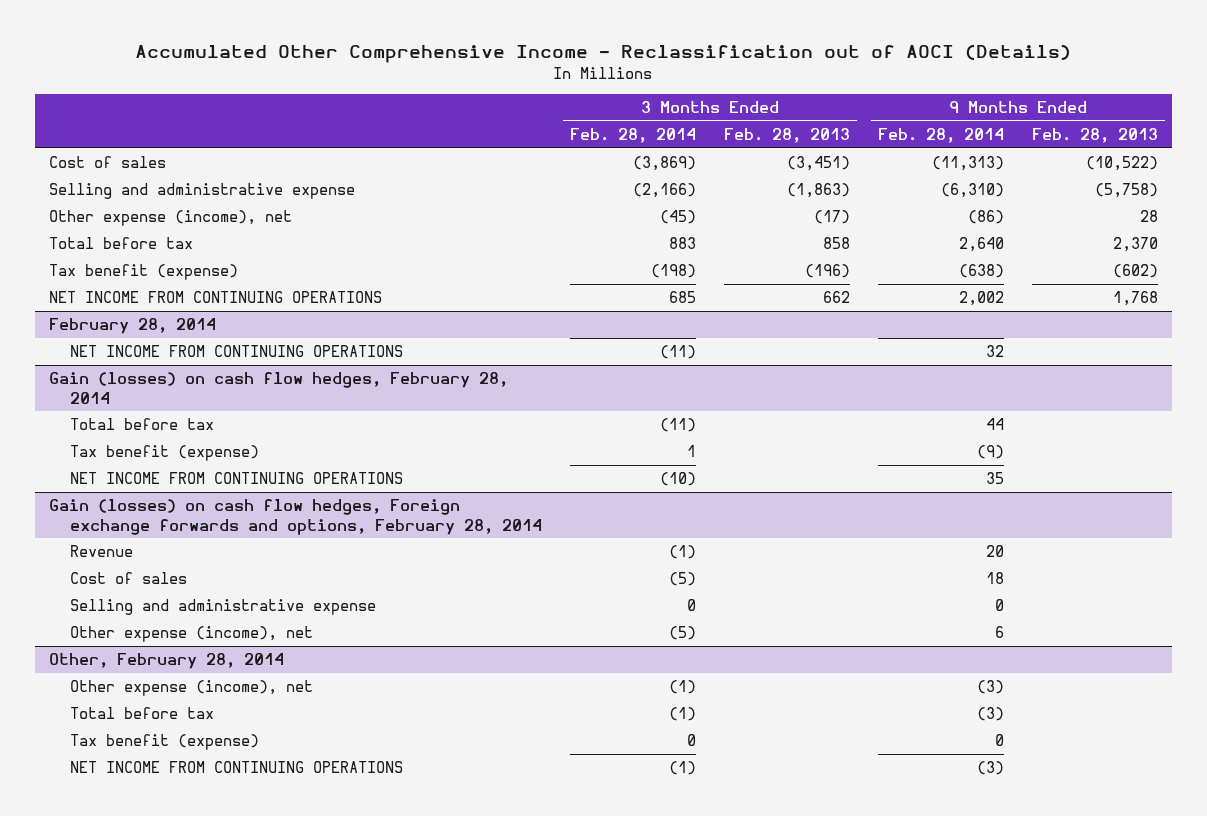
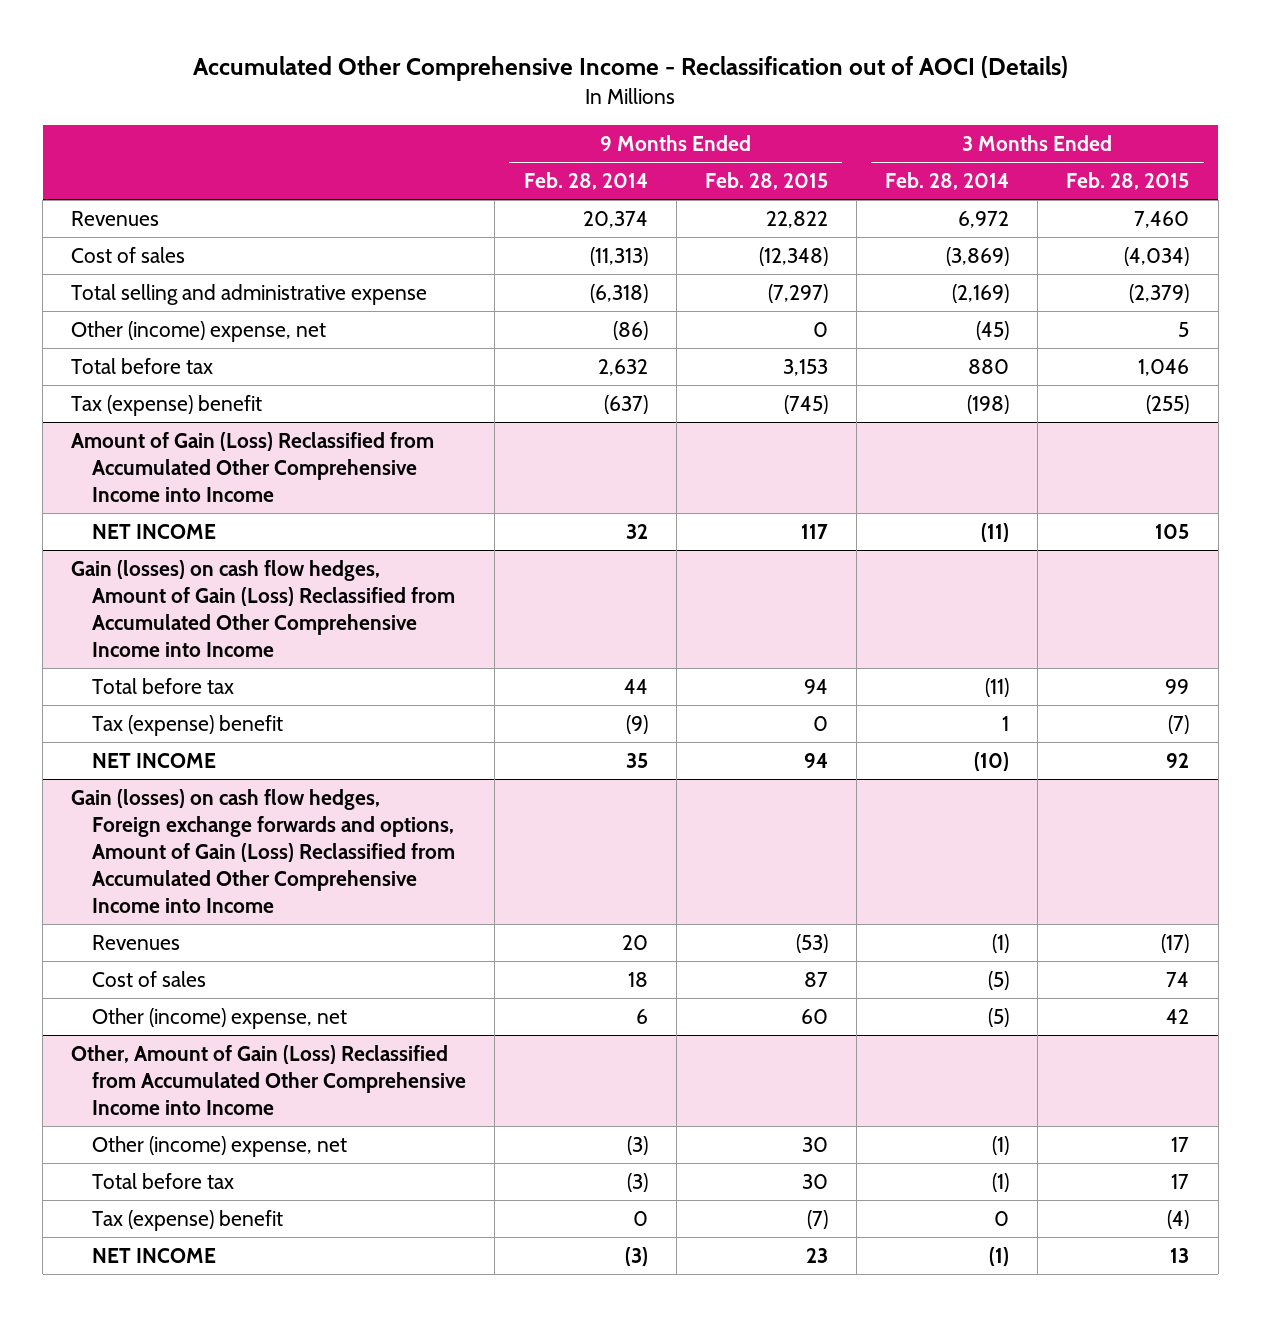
[724,128,851,144] Feb. 28, 2013 -> none
[1032,128,1159,144] Feb. 28, 2013 -> none
none -> [704,172,828,191] Feb. 28, 2015
none -> [1066,172,1190,191] Feb. 28, 2015
none -> [71,211,160,227] Revenues
[48,318,216,335] February 28, 2014 -> none
[69,345,403,358] NET INCOME FROM CONTINUING OPERATIONS -> none
[48,372,508,404] Gain (losses) on cash flow hedges, February 28, 2014 -> none
[48,183,355,200] Selling and administrative expense -> [71,284,428,306] Total selling and administrative expense
[632,183,696,199] (2,166) -> [952,284,1010,304] (2,169)
[941,183,1005,199] (6,310) -> [589,284,648,304] (6,318)
[48,210,292,227] Other expense (income), net -> [71,321,327,343] Other (income) expense, net
[668,237,696,250] 883 -> [968,359,1010,375] 880
[959,237,1005,253] 2,640 -> [597,359,648,377] 2,632
[48,264,238,281] Tax benefit (expense) -> [71,395,263,417] Tax (expense) benefit
[959,264,1005,279] (638) -> [603,395,648,415] (637)
none -> [71,432,435,502] Amount of Gain (Loss) Reclassified from Accumulated Other Comprehensive Income into Income
[48,291,382,304] NET INCOME FROM CONTINUING OPERATIONS -> [92,524,217,540] NET INCOME
[668,291,696,304] 685 -> [981,523,1010,543] (11)
[959,291,1005,307] 2,002 -> [625,524,648,540] 32
none -> [71,560,456,657] Gain (losses) on cash flow hedges, Amount of Gain (Loss) Reclassified from Accumulated Other Comprehensive Income into Income
[48,499,542,535] Gain (losses) on cash flow hedges, Foreign exchange forwards and options, February 28, 2014 -> none
[69,545,133,558] Revenue -> none
[69,445,259,462] Tax benefit (expense) -> [92,715,284,737] Tax (expense) benefit
[69,472,403,485] NET INCOME FROM CONTINUING OPERATIONS -> [92,753,217,769] NET INCOME
none -> [71,789,456,913] Gain (losses) on cash flow hedges, Foreign exchange forwards and options, Amount of Gain (Loss) Reclassified from Accumulated Other Comprehensive Income into Income
none -> [92,935,181,951] Revenues
[69,599,376,616] Selling and administrative expense -> none
[48,653,284,670] Other, February 28, 2014 -> none
[69,626,313,643] Other expense (income), net -> [92,1008,348,1030] Other (income) expense, net
none -> [71,1045,467,1115] Other, Amount of Gain (Loss) Reclassified from Accumulated Other Comprehensive Income into Income
[69,680,313,697] Other expense (income), net -> [92,1136,348,1158] Other (income) expense, net
[69,734,259,751] Tax benefit (expense) -> [92,1210,284,1232] Tax (expense) benefit
[69,761,403,774] NET INCOME FROM CONTINUING OPERATIONS -> [92,1248,217,1264] NET INCOME

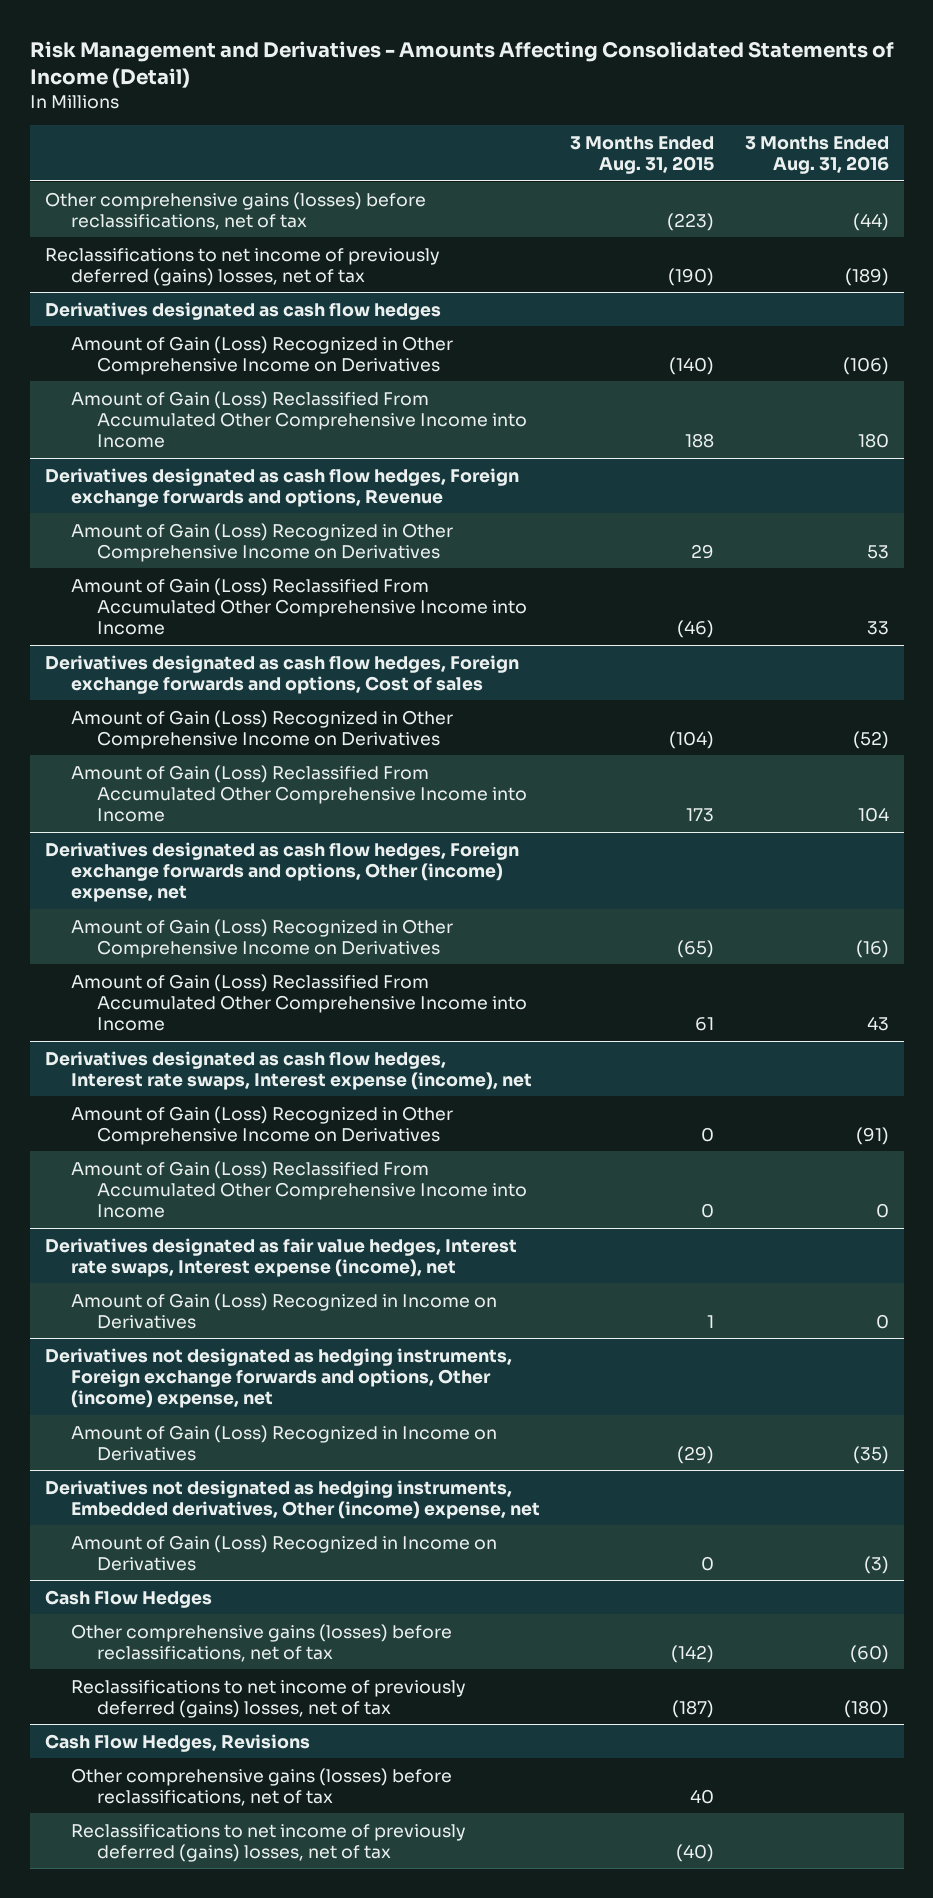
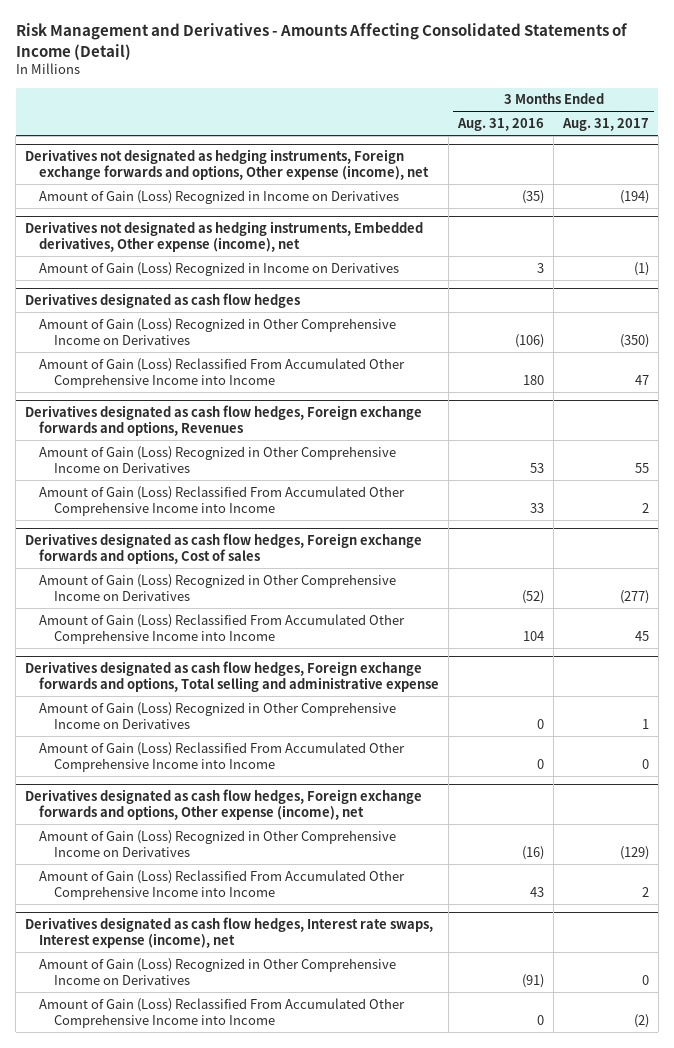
[570,135,715,174] 3 Months Ended Aug. 31, 2015 -> none
none -> [561,117,649,131] Aug. 31, 2017
[44,191,426,230] Other comprehensive gains (losses) before reclassifications, net of tax -> none
[44,247,440,286] Reclassifications to net income of previously deferred (gains) losses, net of tax -> none
none -> [25,148,430,181] Derivatives not designated as hedging instruments, Foreign exchange forwards and options, Other expense (income), net
none -> [39,189,400,204] Amount of Gain (Loss) Recognized in Income on Derivatives
none -> [25,220,424,253] Derivatives not designated as hedging instruments, Embedded derivatives, Other expense (income), net
none -> [39,261,400,276] Amount of Gain (Loss) Recognized in Income on Derivatives
[44,467,519,507] Derivatives designated as cash flow hedges, Foreign exchange forwards and options, Revenue -> [25,404,423,437] Derivatives designated as cash flow hedges, Foreign exchange forwards and options, Revenues
none -> [25,660,440,693] Derivatives designated as cash flow hedges, Foreign exchange forwards and options, Total selling and administrative expense
none -> [39,701,397,730] Amount of Gain (Loss) Recognized in Other Comprehensive Income on Derivatives
none -> [39,741,406,773] Amount of Gain (Loss) Reclassified From Accumulated Other Comprehensive Income into Income
[44,841,519,903] Derivatives designated as cash flow hedges, Foreign exchange forwards and options, Other (income) expense, net -> [25,788,423,821] Derivatives designated as cash flow hedges, Foreign exchange forwards and options, Other expense (income), net
[44,1237,517,1277] Derivatives designated as fair value hedges, Interest rate swaps, Interest expense (income), net -> none
[70,1292,497,1329] Amount of Gain (Loss) Recognized in Income on Derivatives -> none
[44,1347,512,1409] Derivatives not designated as hedging instruments, Foreign exchange forwards and options, Other (income) expense, net -> none
[70,1424,497,1461] Amount of Gain (Loss) Recognized in Income on Derivatives -> none
[44,1479,540,1519] Derivatives not designated as hedging instruments, Embedded derivatives, Other (income) expense, net -> none
[70,1534,497,1571] Amount of Gain (Loss) Recognized in Income on Derivatives -> none
[44,1589,212,1608] Cash Flow Hedges -> none
[70,1623,452,1662] Other comprehensive gains (losses) before reclassifications, net of tax -> none
[70,1679,466,1718] Reclassifications to net income of previously deferred (gains) losses, net of tax -> none
[44,1733,310,1752] Cash Flow Hedges, Revisions -> none
[70,1767,452,1806] Other comprehensive gains (losses) before reclassifications, net of tax -> none
[70,1823,466,1862] Reclassifications to net income of previously deferred (gains) losses, net of tax -> none

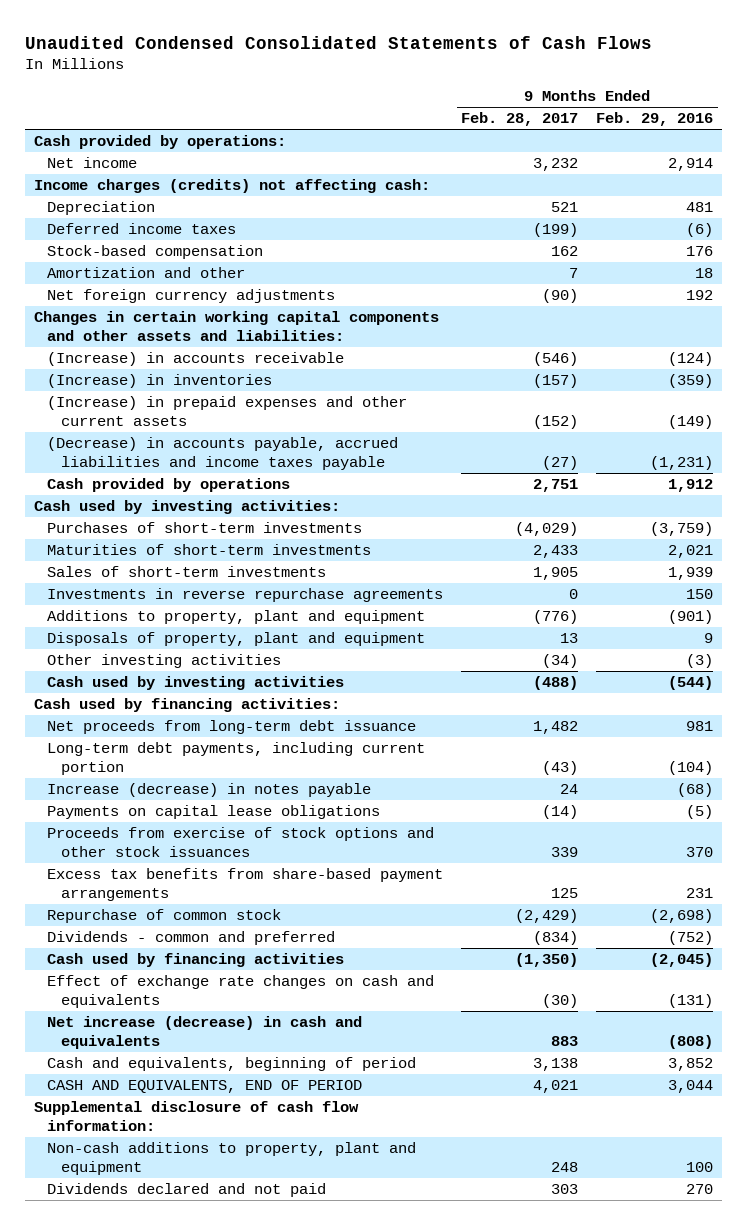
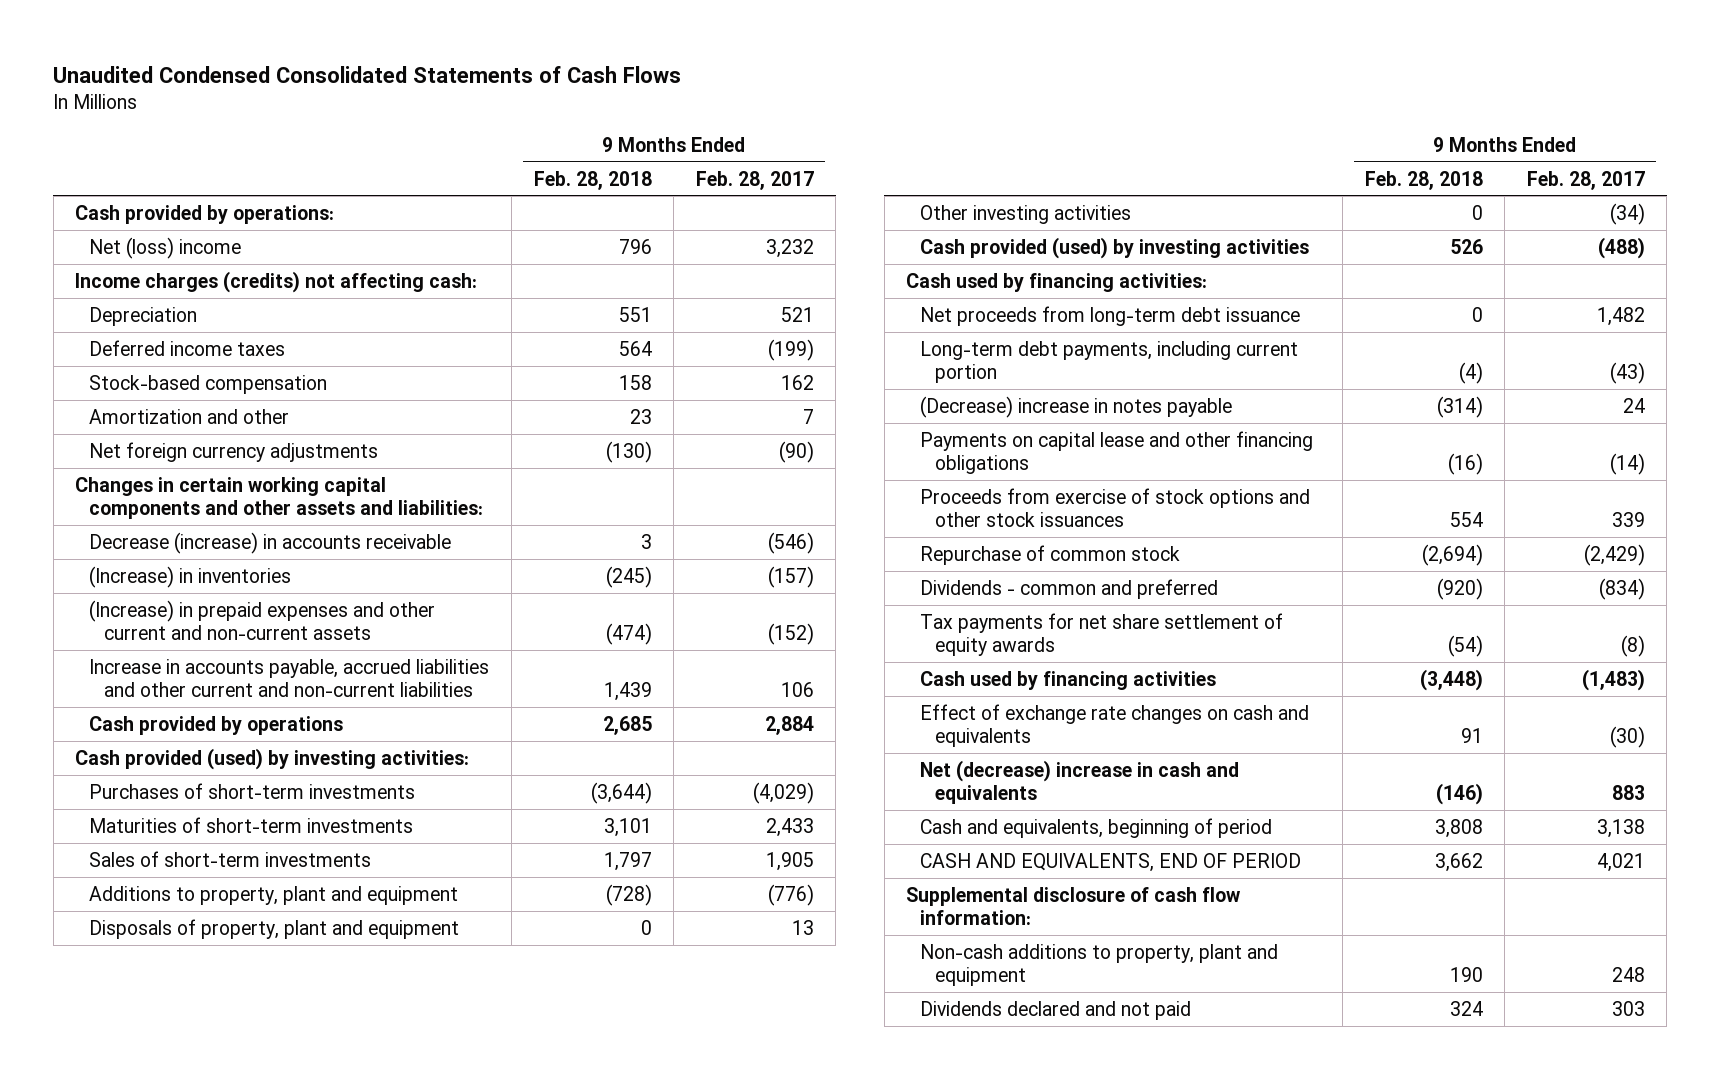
[596,112,714,127] Feb. 29, 2016 -> none
none -> [533,170,652,190] Feb. 28, 2018
[47,157,138,169] Net income -> [89,236,242,259] Net (loss) income
[47,352,345,367] (Increase) in accounts receivable -> [89,531,452,554] Decrease (increase) in accounts receivable
[47,396,408,426] (Increase) in prepaid expenses and other current assets -> [89,599,436,641] (Increase) in prepaid expenses and other current and non-current assets
[47,437,399,470] (Decrease) in accounts payable, accrued liabilities and income taxes payable -> [89,658,490,698] Increase in accounts payable, accrued liabilities and other current and non-current liabilities
[542,455,579,470] (27) -> [780,682,814,698] 106
[533,479,579,493] 2,751 -> [764,715,814,735] 2,884
[33,500,340,515] Cash used by investing activities: -> [75,747,470,770] Cash provided (used) by investing activities:
[47,588,444,603] Investments in reverse repurchase agreements -> none
[47,676,345,691] Cash used by investing activities -> [920,236,1310,259] Cash provided (used) by investing activities
[47,783,372,798] Increase (decrease) in notes payable -> [920,395,1233,418] (Decrease) increase in notes payable
[47,805,381,820] Payments on capital lease obligations -> [920,430,1314,475] Payments on capital lease and other financing obligations
[47,868,444,901] Excess tax benefits from share-based payment arrangements -> none
none -> [920,612,1284,657] Tax payments for net share settlement of equity awards
[515,953,579,968] (1,350) -> [1581,668,1645,691] (1,483)
[47,1016,363,1049] Net increase (decrease) in cash and equivalents -> [920,759,1240,805] Net (decrease) increase in cash and equivalents

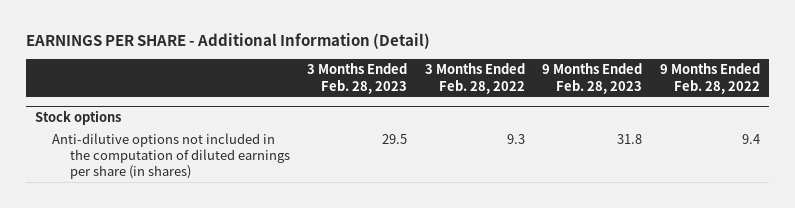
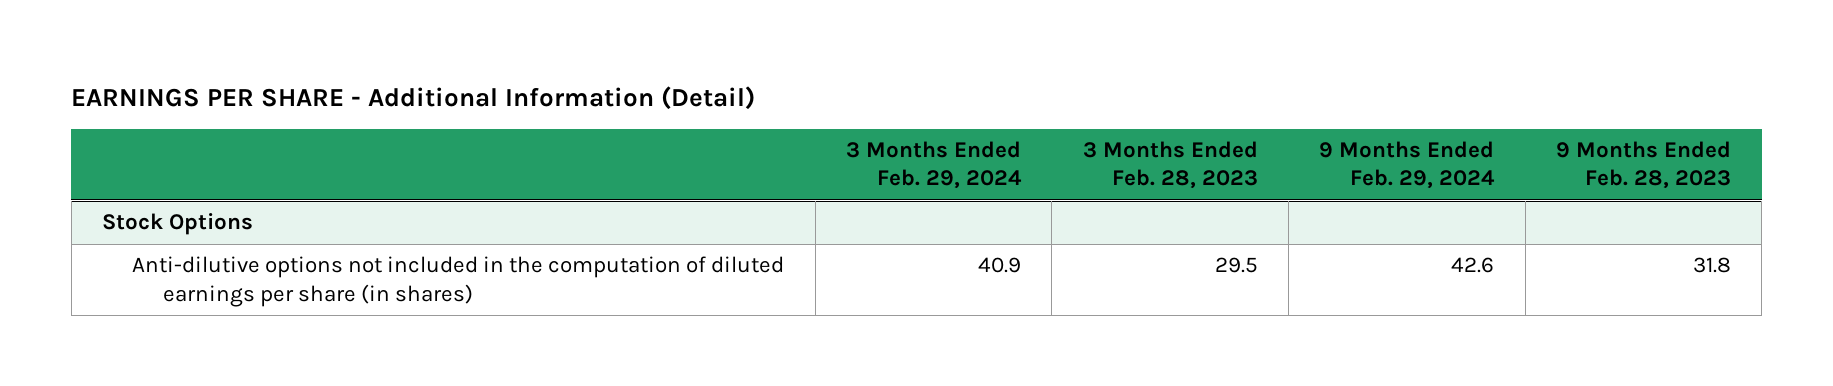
[424,63,525,94] 3 Months Ended Feb. 28, 2022 -> none
[660,63,761,94] 9 Months Ended Feb. 28, 2022 -> none
none -> [846,141,1023,190] 3 Months Ended Feb. 29, 2024
none -> [1319,141,1496,190] 9 Months Ended Feb. 29, 2024
[34,109,121,125] Stock options -> [101,213,253,236] Stock Options

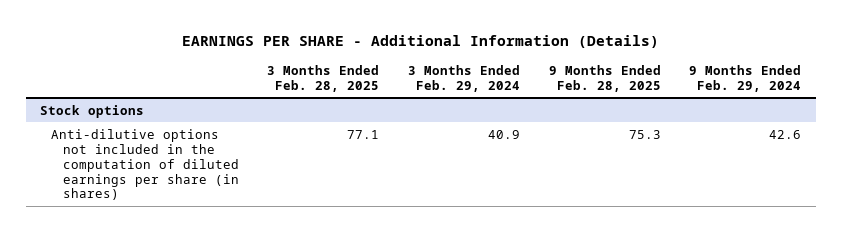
[71,86,756,111] EARNINGS PER SHARE - Additional Information (Detail) -> [181,34,659,48] EARNINGS PER SHARE - Additional Information (Details)
[1082,141,1258,190] 3 Months Ended Feb. 28, 2023 -> none
[1555,141,1731,190] 9 Months Ended Feb. 28, 2023 -> none
none -> [267,64,380,92] 3 Months Ended Feb. 28, 2025
none -> [548,64,661,92] 9 Months Ended Feb. 28, 2025
[101,213,253,236] Stock Options -> [40,104,145,118] Stock options

